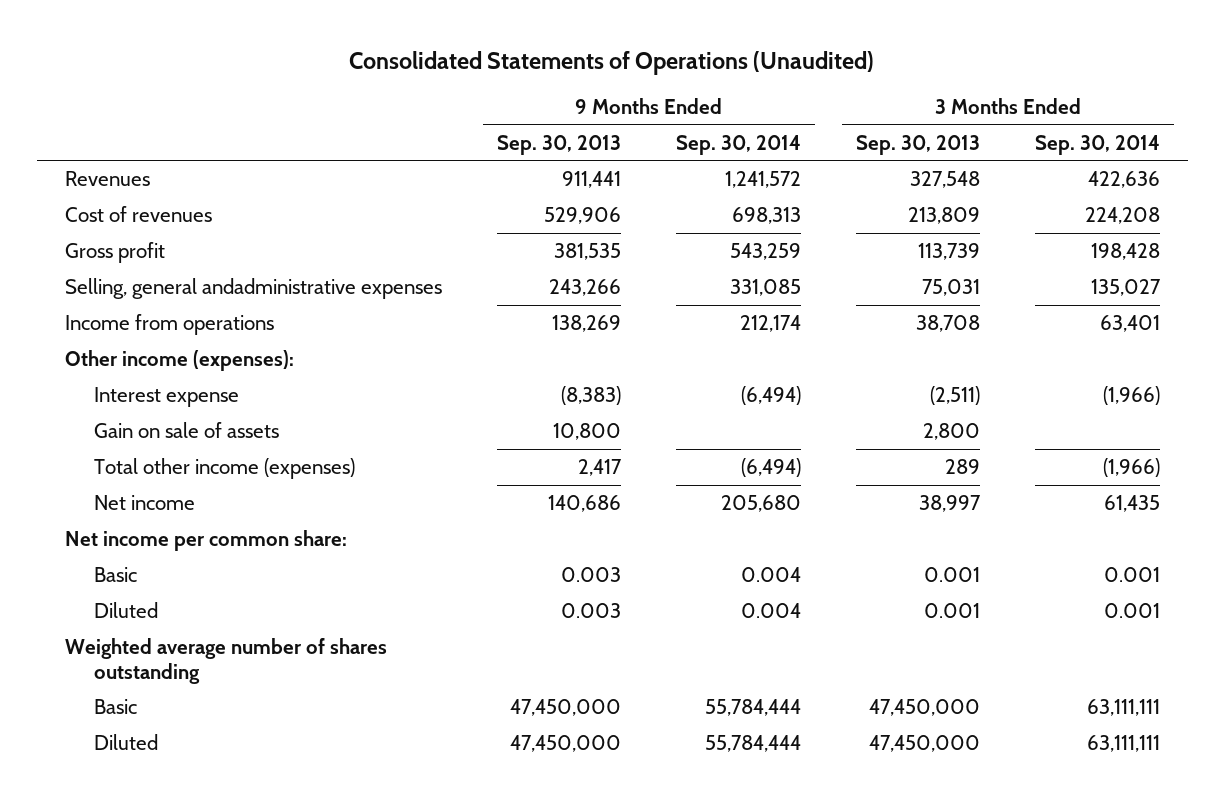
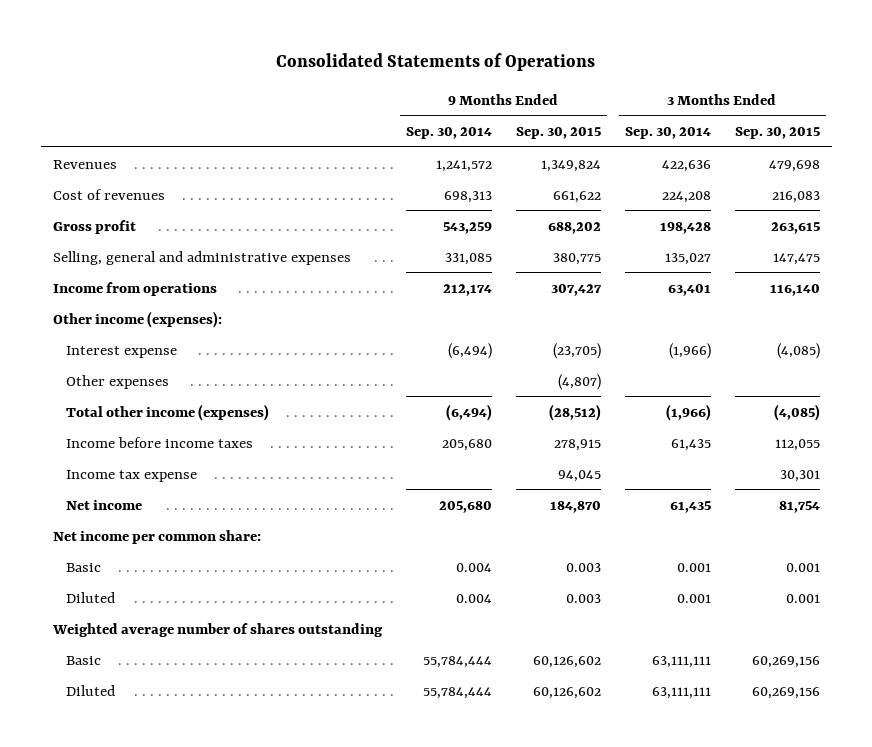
[349,50,875,75] Consolidated Statements of Operations (Unaudited) -> [276,53,596,72] Consolidated Statements of Operations
[496,134,621,155] Sep. 30, 2013 -> none
[855,134,980,155] Sep. 30, 2013 -> none
none -> [515,127,601,140] Sep. 30, 2015
none -> [734,127,820,140] Sep. 30, 2015
[64,277,442,299] Selling, general andadministrative expenses -> [52,250,351,265] Selling, general and administrative expenses
[94,421,280,438] Gain on sale of assets -> none
none -> [66,374,170,389] Other expenses
none -> [66,436,254,448] Income before income taxes
none -> [66,469,198,482] Income tax expense

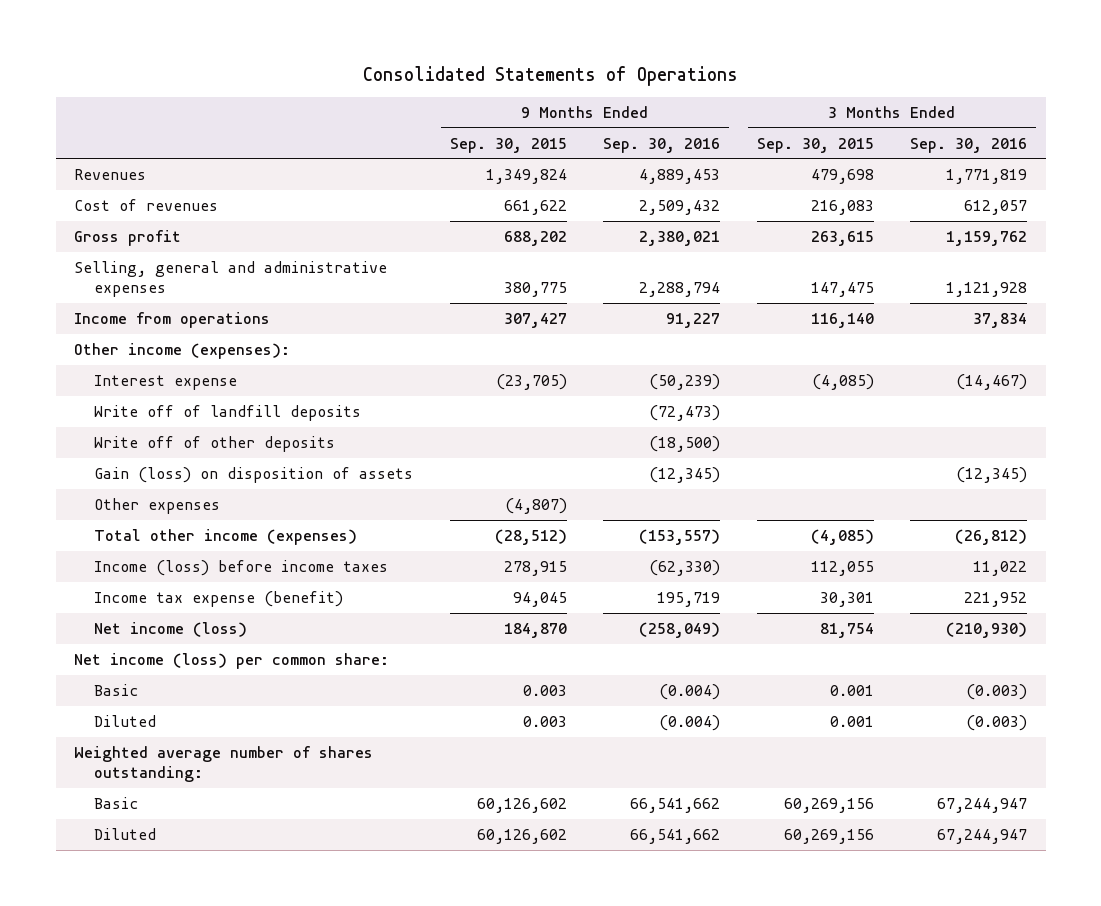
[405,127,492,140] Sep. 30, 2014 -> none
[624,127,711,140] Sep. 30, 2014 -> none
none -> [603,137,721,153] Sep. 30, 2016
none -> [910,137,1028,153] Sep. 30, 2016
none -> [94,405,362,422] Write off of landfill deposits
none -> [94,436,336,453] Write off of other deposits
none -> [94,467,414,484] Gain (loss) on disposition of assets
[66,436,254,448] Income before income taxes -> [94,560,389,577] Income (loss) before income taxes
[66,469,198,482] Income tax expense -> [94,591,344,608] Income tax expense (benefit)
[66,499,143,510] Net income -> [94,622,248,638] Net income (loss)
[52,529,261,544] Net income per common share: -> [73,653,389,670] Net income (loss) per common share:
[51,622,383,637] Weighted average number of shares outstanding -> [73,746,373,783] Weighted average number of shares outstanding:

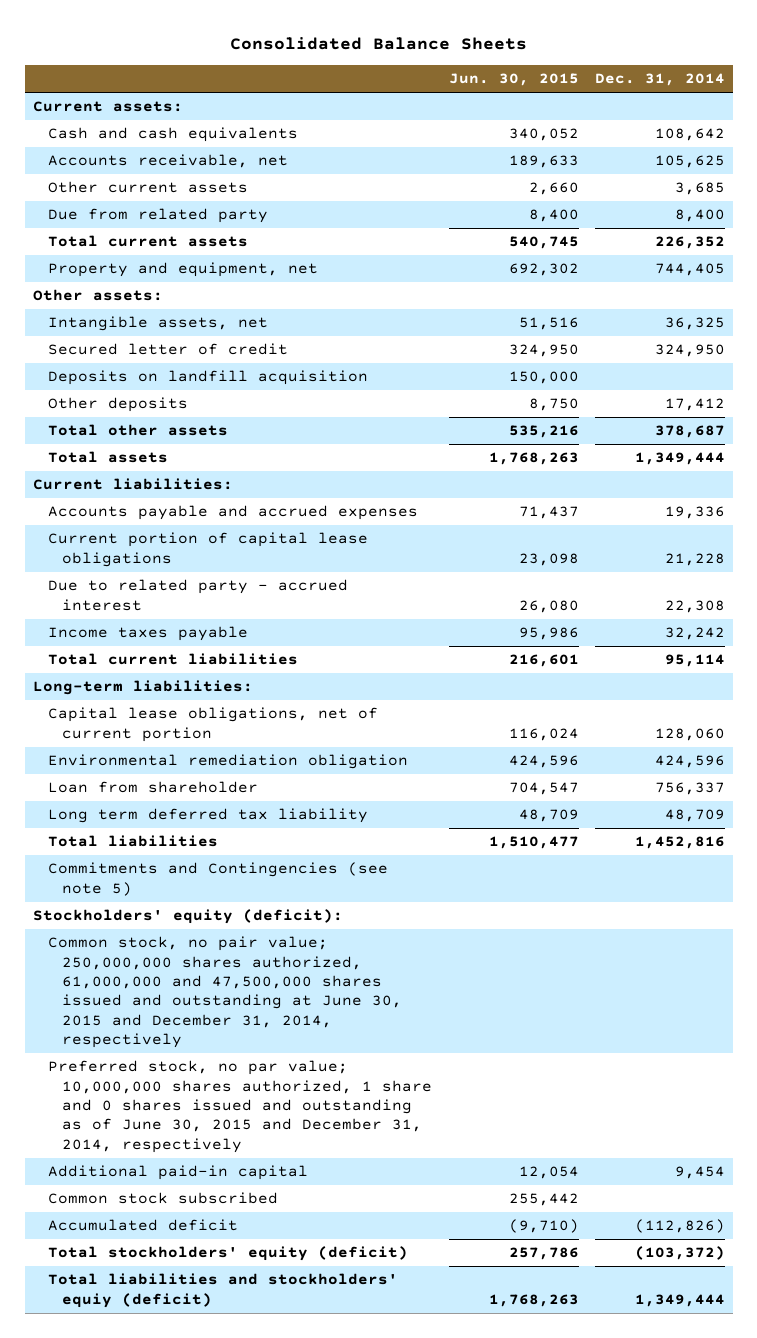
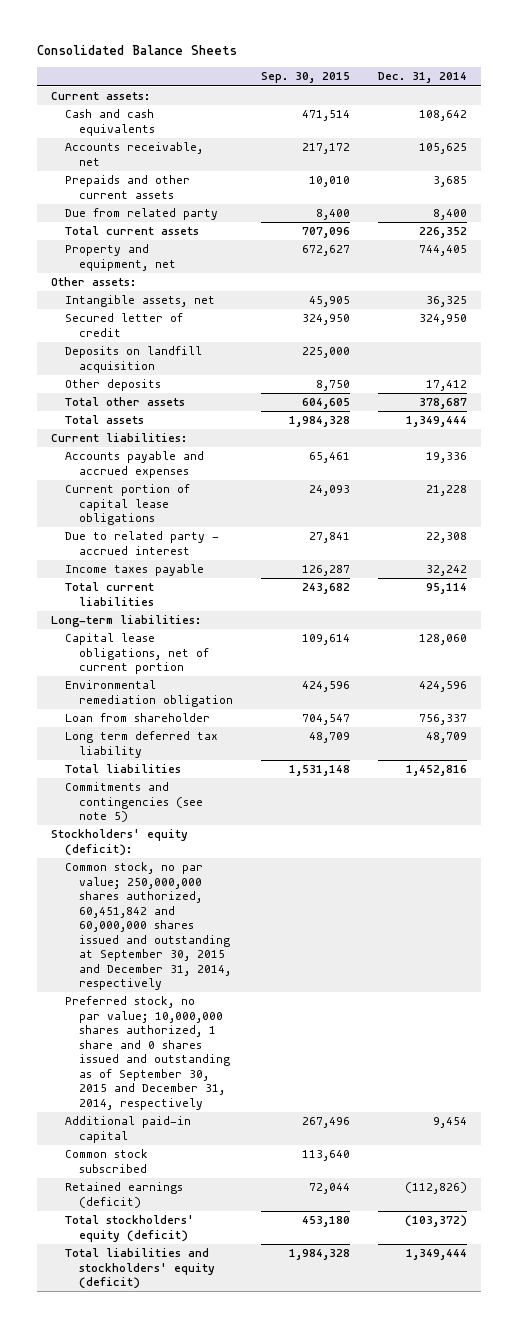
[448,73,579,87] Jun. 30, 2015 -> none
none -> [260,72,350,84] Sep. 30, 2015
[47,181,248,194] Other current assets -> [65,175,191,199] Prepaids and other current assets
[47,862,388,896] Commitments and Contingencies (see note 5) -> [65,782,204,823] Commitments and contingencies (see note 5)
[47,936,403,1048] Common stock, no pair value; 250,000,000 shares authorized, 61,000,000 and 47,500,000 shares issued and outstanding at June 30, 2015 and December 31, 2014, respectively -> [65,862,232,991] Common stock, no par value; 250,000,000 shares authorized, 60,451,842 and 60,000,000 shares issued and outstanding at September 30, 2015 and December 31, 2014, respectively
[47,1060,433,1153] Preferred stock, no par value; 10,000,000 shares authorized, 1 share and 0 shares issued and outstanding as of June 30, 2015 and December 31, 2014, respectively -> [65,996,231,1110] Preferred stock, no par value; 10,000,000 shares authorized, 1 share and 0 shares issued and outstanding as of September 30, 2015 and December 31, 2014, respectively
[47,1219,238,1232] Accumulated deficit -> [65,1182,184,1208] Retained earnings (deficit)
[47,1273,398,1308] Total liabilities and stockholders' equiy (deficit) -> [65,1248,216,1290] Total liabilities and stockholders' equity (deficit)

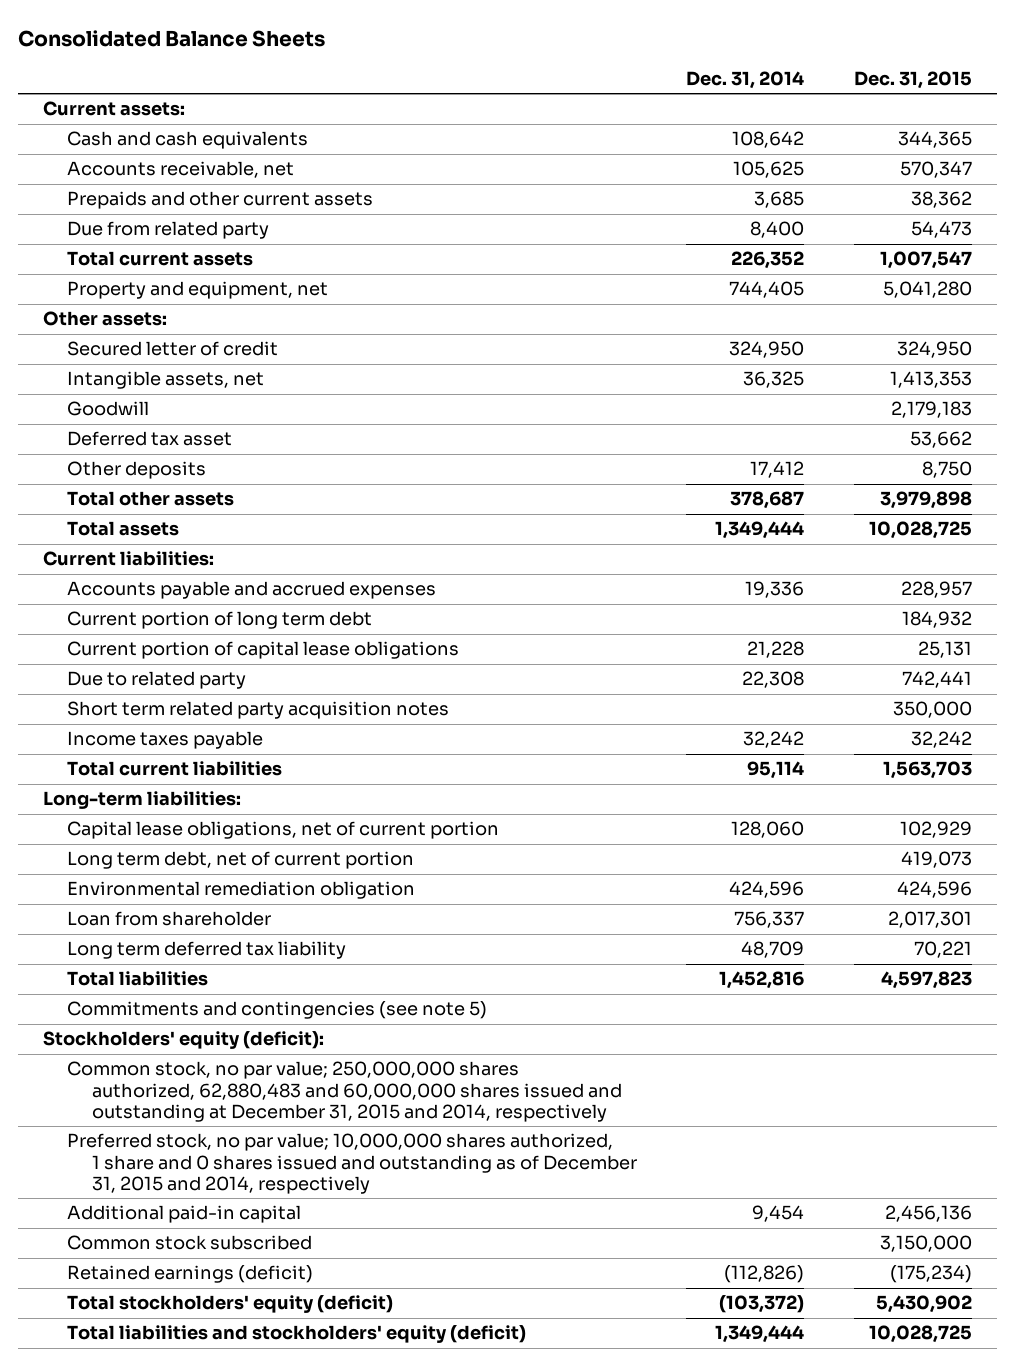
[260,72,350,84] Sep. 30, 2015 -> none
none -> [854,71,973,90] Dec. 31, 2015
[65,346,203,373] Deposits on landfill acquisition -> none
[65,295,216,308] Intangible assets, net -> [67,371,265,390] Intangible assets, net
none -> [67,401,150,417] Goodwill
none -> [67,431,233,447] Deferred tax asset
none -> [67,611,373,630] Current portion of long term debt
[65,531,220,555] Due to related party - accrued interest -> [67,671,247,690] Due to related party
none -> [67,701,450,720] Short term related party acquisition notes
none -> [67,851,415,870] Long term debt, net of current portion
[65,862,232,991] Common stock, no par value; 250,000,000 shares authorized, 60,451,842 and 60,000,000 shares issued and outstanding at September 30, 2015 and December 31, 2014, respectively -> [67,1061,622,1122] Common stock, no par value; 250,000,000 shares authorized, 62,880,483 and 60,000,000 shares issued and outstanding at December 31, 2015 and 2014, respectively
[65,996,231,1110] Preferred stock, no par value; 10,000,000 shares authorized, 1 share and 0 shares issued and outstanding as of September 30, 2015 and December 31, 2014, respectively -> [67,1133,637,1194] Preferred stock, no par value; 10,000,000 shares authorized, 1 share and 0 shares issued and outstanding as of December 31, 2015 and 2014, respectively

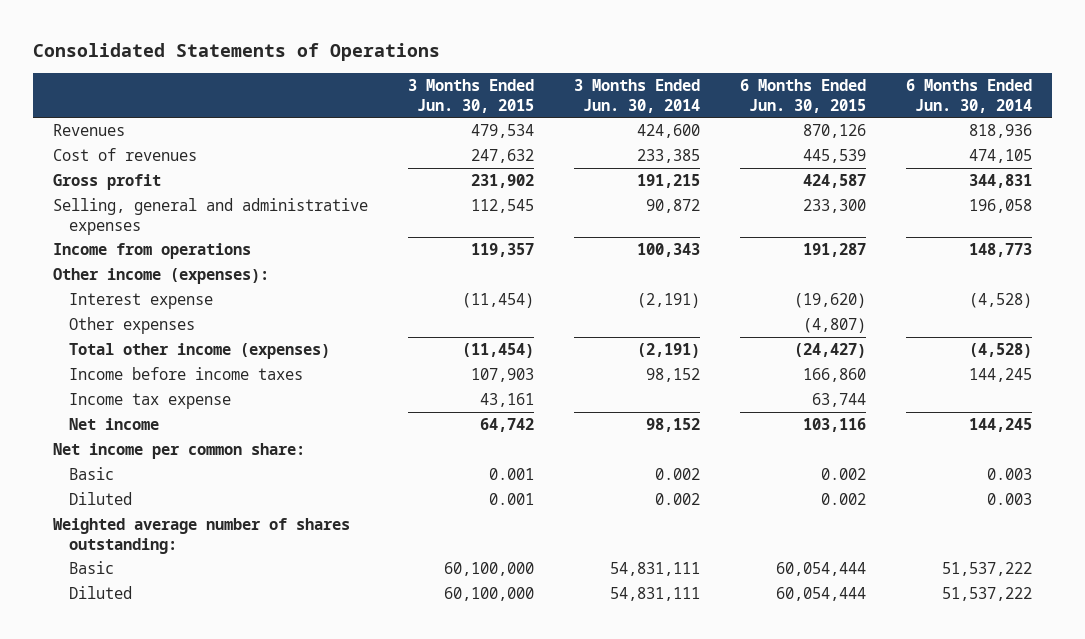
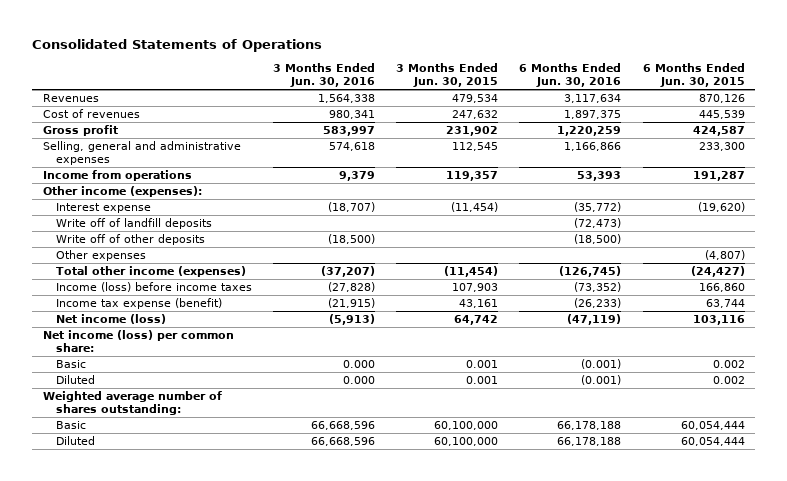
[574,78,701,113] 3 Months Ended Jun. 30, 2014 -> none
[906,78,1033,113] 6 Months Ended Jun. 30, 2014 -> none
none -> [273,63,376,88] 3 Months Ended Jun. 30, 2016
none -> [519,63,622,88] 6 Months Ended Jun. 30, 2016
none -> [55,217,212,229] Write off of landfill deposits
none -> [55,233,205,245] Write off of other deposits
[68,367,303,381] Income before income taxes -> [55,281,252,292] Income (loss) before income taxes
[68,393,231,410] Income tax expense -> [55,297,222,309] Income tax expense (benefit)
[68,418,159,431] Net income -> [55,313,166,324] Net income (loss)
[53,443,306,460] Net income per common share: -> [42,329,234,352] Net income (loss) per common share:

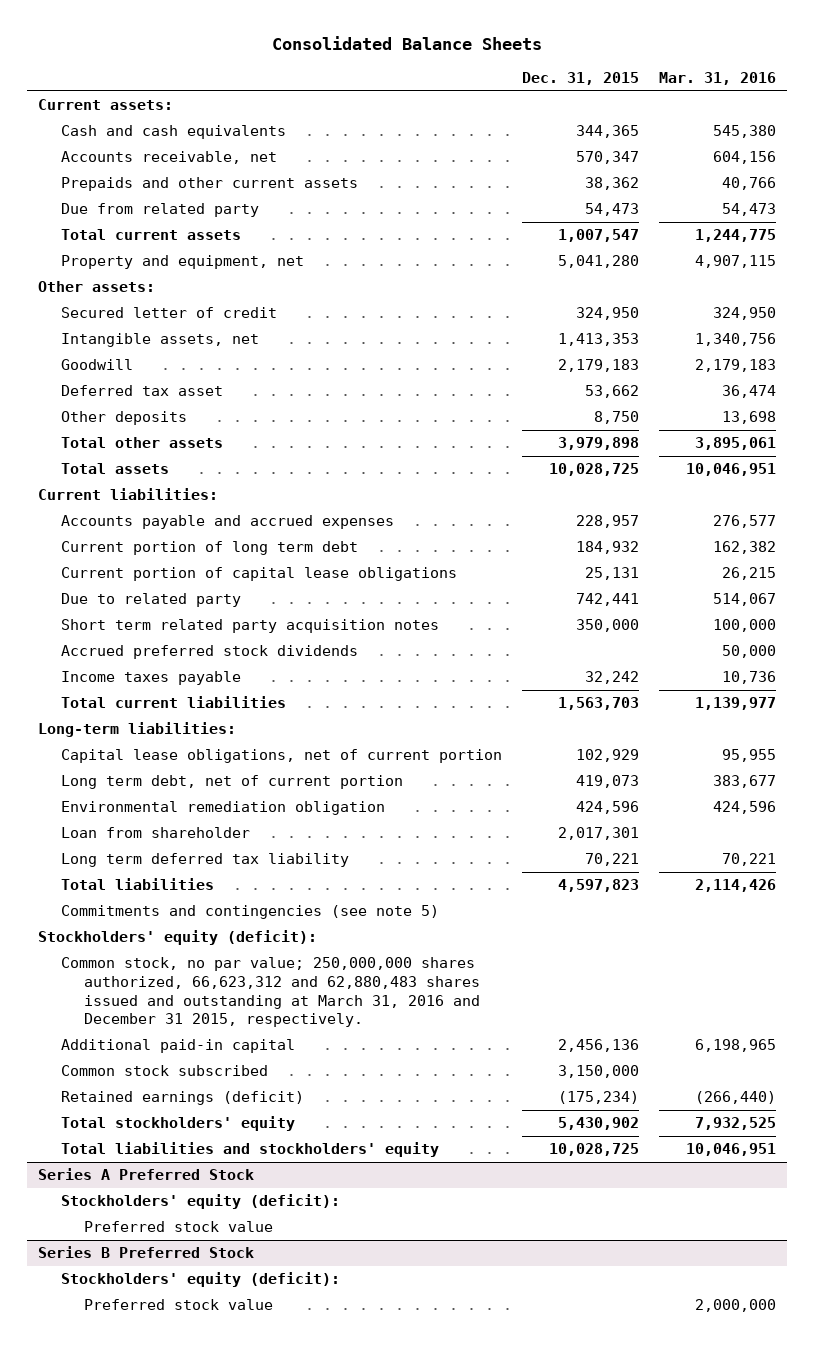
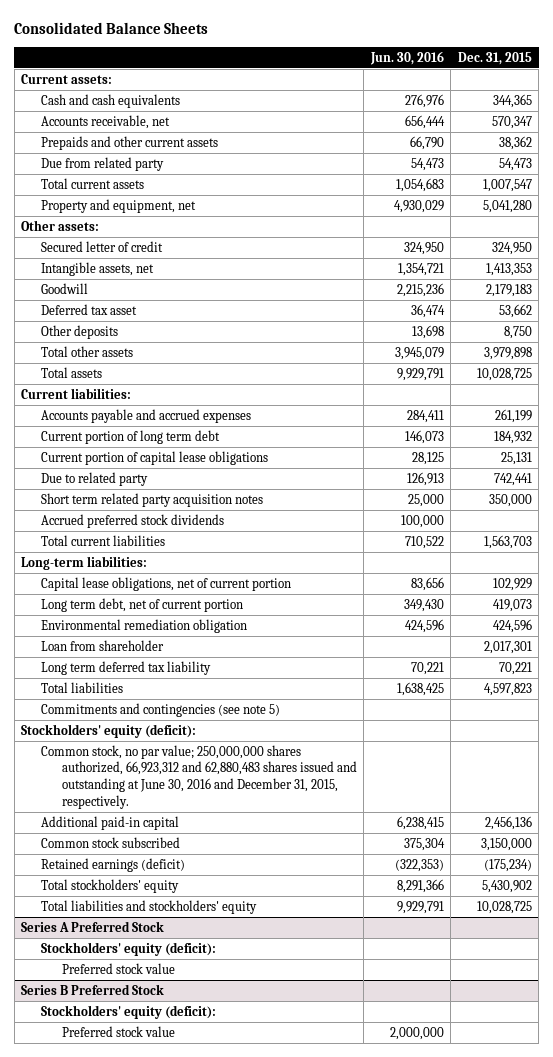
[659,72,777,86] Mar. 31, 2016 -> none
none -> [369,50,444,65] Jun. 30, 2016
[575,515,639,529] 228,957 -> [494,408,532,423] 261,199
[60,671,241,686] Income taxes payable -> none
[60,957,480,1028] Common stock, no par value; 250,000,000 shares authorized, 66,623,312 and 62,880,483 shares issued and outstanding at March 31, 2016 and December 31 2015, respectively. -> [41,744,358,809] Common stock, no par value; 250,000,000 shares authorized, 66,923,312 and 62,880,483 shares issued and outstanding at June 30, 2016 and December 31, 2015, respectively.

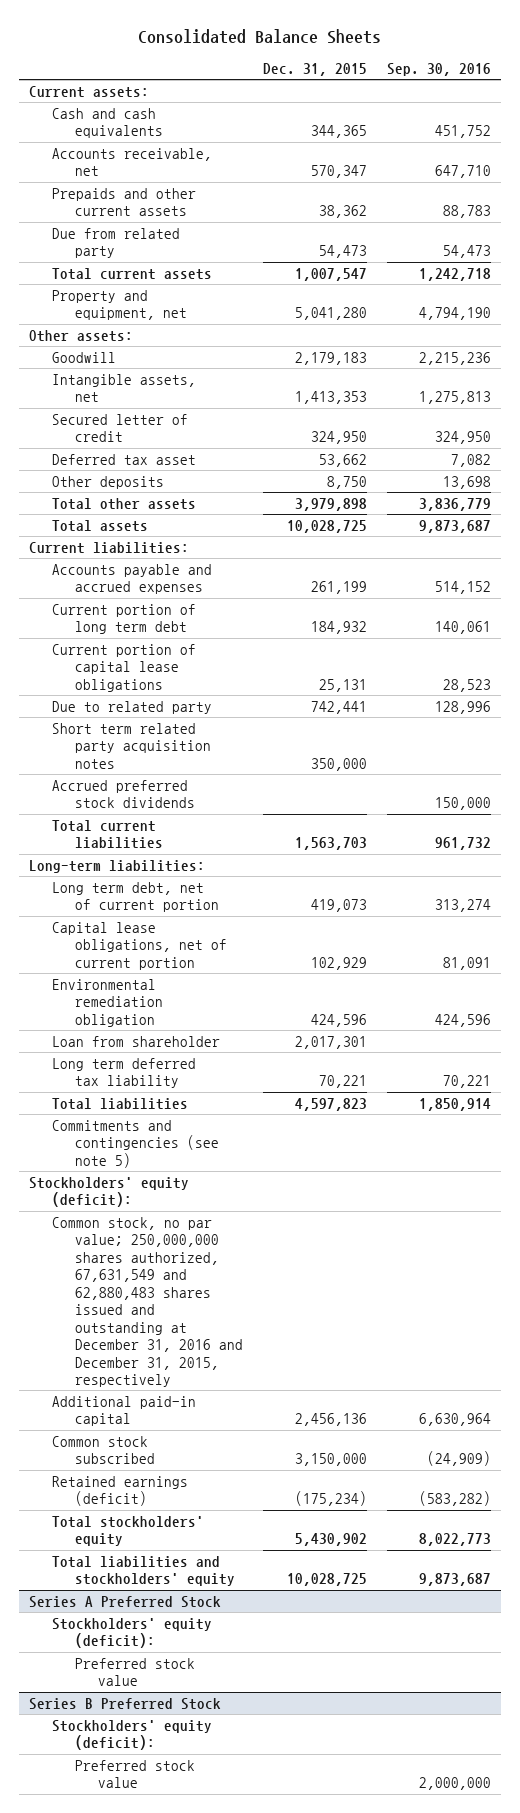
[369,50,444,65] Jun. 30, 2016 -> none
none -> [386,63,491,77] Sep. 30, 2016
[41,261,155,276] Intangible assets, net -> [51,373,196,403] Intangible assets, net
[41,240,164,252] Secured letter of credit -> [51,413,188,443] Secured letter of credit
[41,576,292,591] Capital lease obligations, net of current portion -> [51,921,227,970] Capital lease obligations, net of current portion
[41,744,358,809] Common stock, no par value; 250,000,000 shares authorized, 66,923,312 and 62,880,483 shares issued and outstanding at June 30, 2016 and December 31, 2015, respectively. -> [51,1216,243,1388] Common stock, no par value; 250,000,000 shares authorized, 67,631,549 and 62,880,483 shares issued and outstanding at December 31, 2016 and December 31, 2015, respectively

